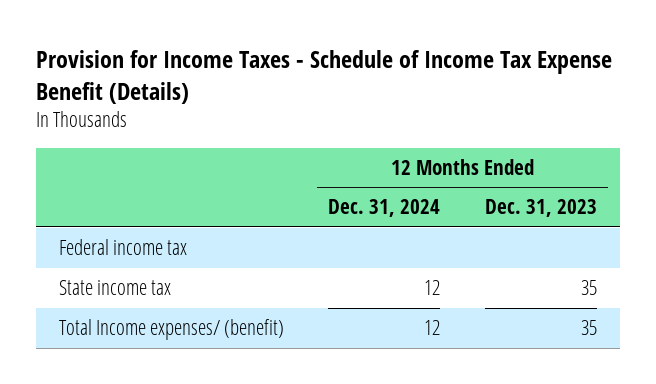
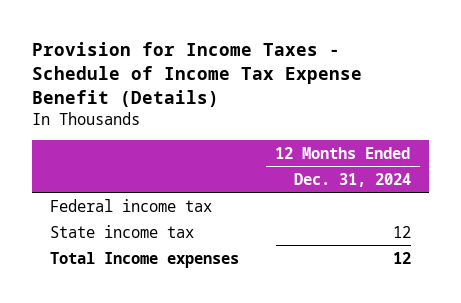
[485,199,598,218] Dec. 31, 2023 -> none
[58,319,284,341] Total Income expenses/ (benefit) -> [50,251,240,268] Total Income expenses

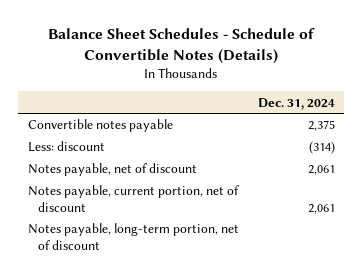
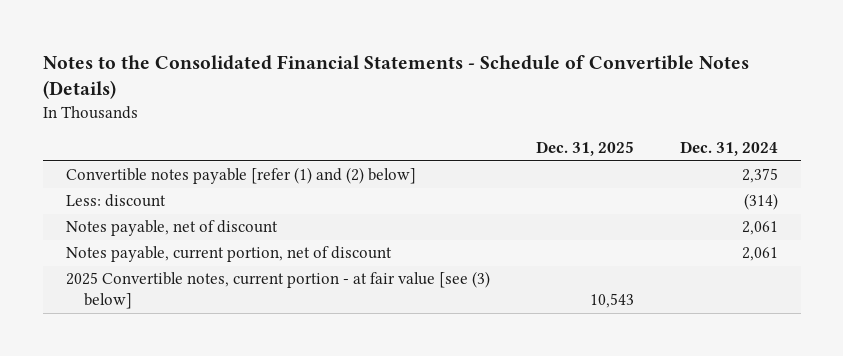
[48,27,316,64] Balance Sheet Schedules - Schedule of Convertible Notes (Details) -> [42,54,749,100] Notes to the Consolidated Financial Statements - Schedule of Convertible Notes (Details)
none -> [535,141,634,157] Dec. 31, 2025
[27,119,173,133] Convertible notes payable -> [65,167,416,185] Convertible notes payable [refer (1) and (2) below]
[27,223,239,250] Notes payable, long-term portion, net of discount -> [65,271,490,310] 2025 Convertible notes, current portion - at fair value [see (3) below]

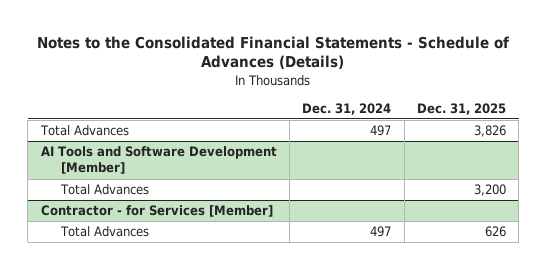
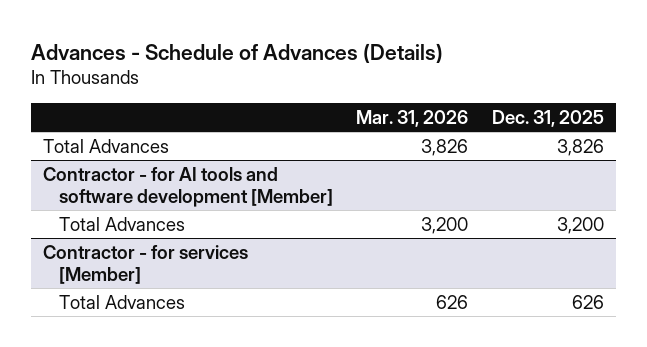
[37,35,510,70] Notes to the Consolidated Financial Statements - Schedule of Advances (Details) -> [30,42,443,63] Advances - Schedule of Advances (Details)
[302,102,392,115] Dec. 31, 2024 -> none
none -> [356,109,469,127] Mar. 31, 2026
[40,146,277,175] AI Tools and Software Development [Member] -> [42,166,333,207] Contractor - for AI tools and software development [Member]
[40,205,273,218] Contractor - for Services [Member] -> [42,244,248,284] Contractor - for services [Member]

